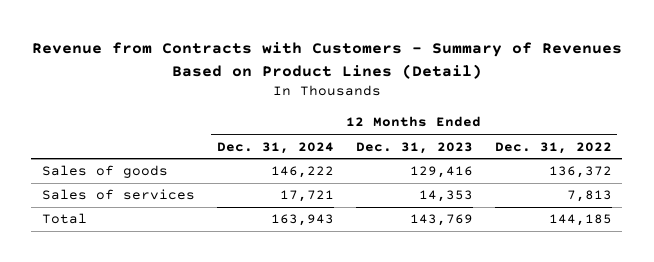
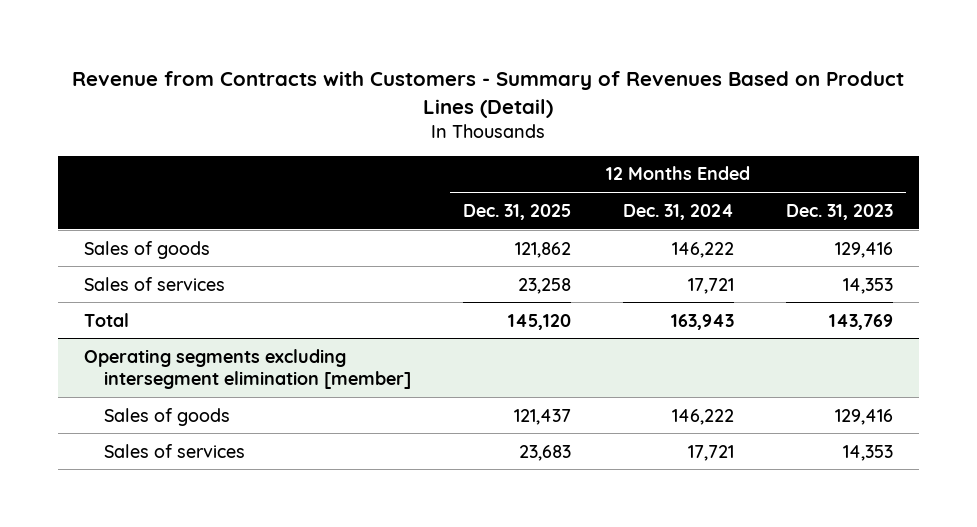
[494,141,612,154] Dec. 31, 2022 -> none
none -> [463,203,572,220] Dec. 31, 2025
none -> [83,348,412,390] Operating segments excluding intersegment elimination [member]
none -> [104,407,231,426] Sales of goods
none -> [104,443,246,458] Sales of services

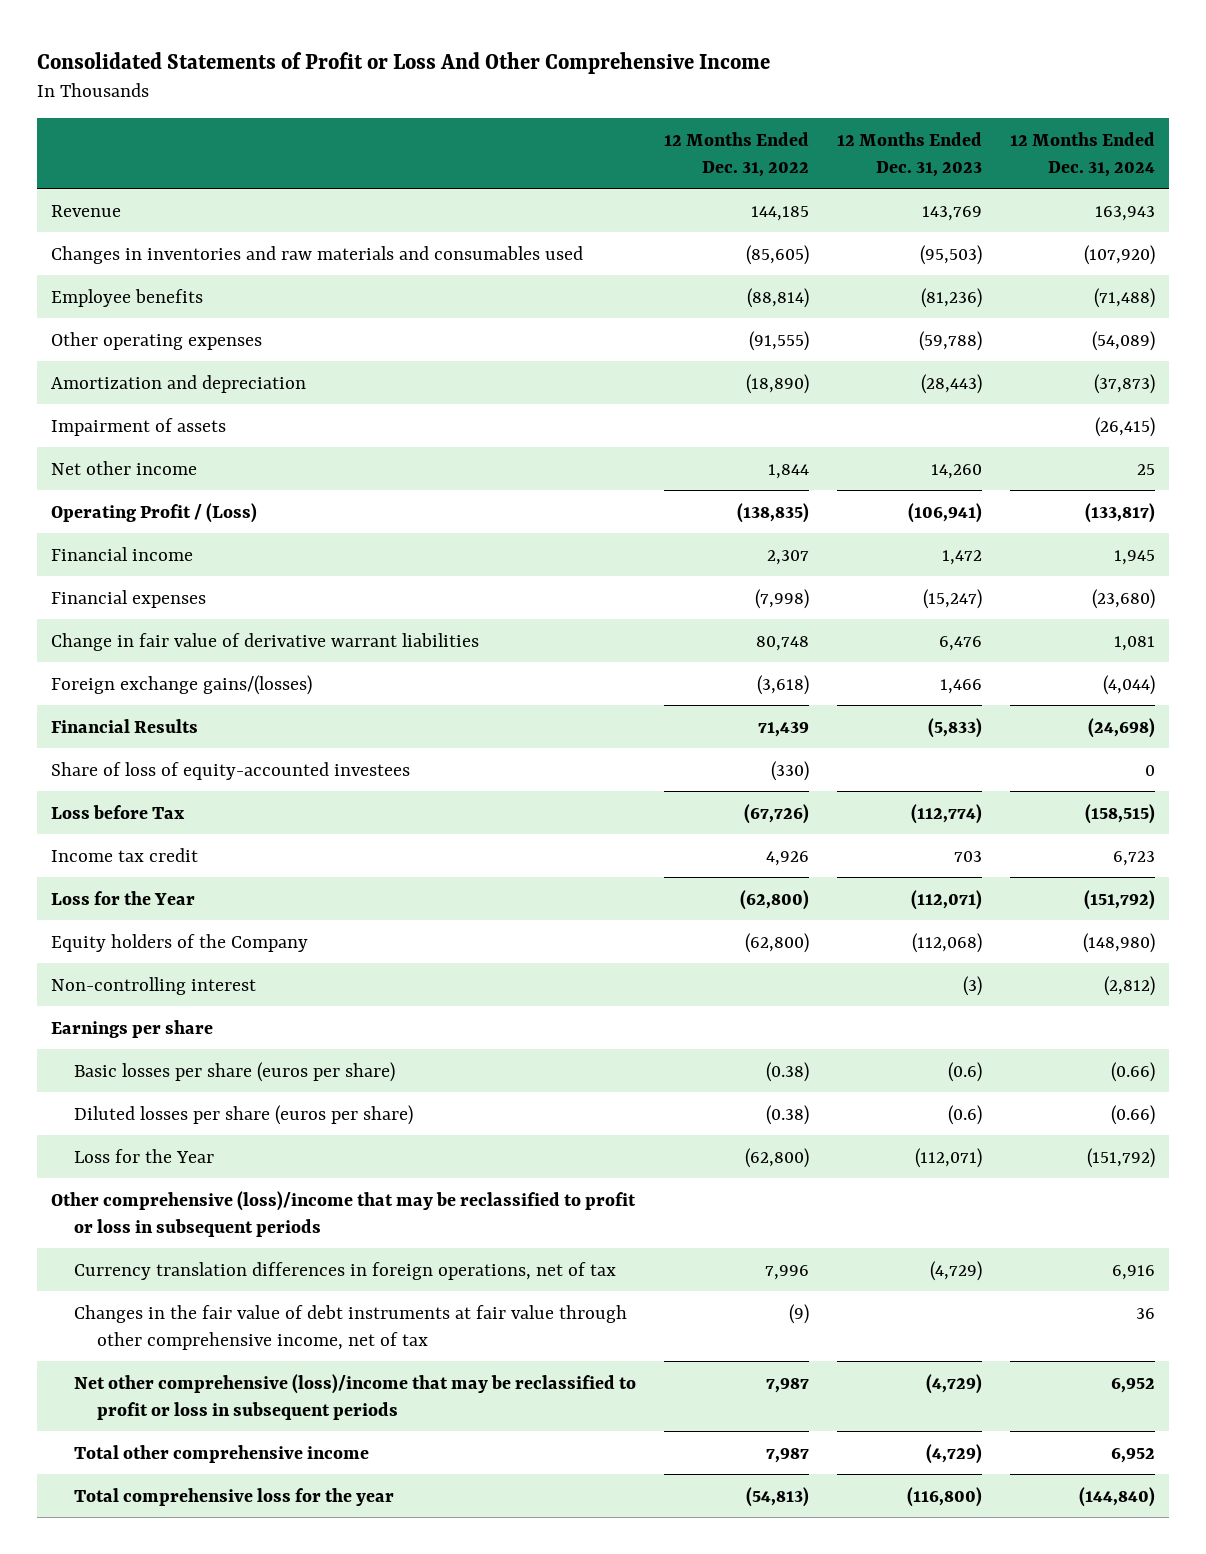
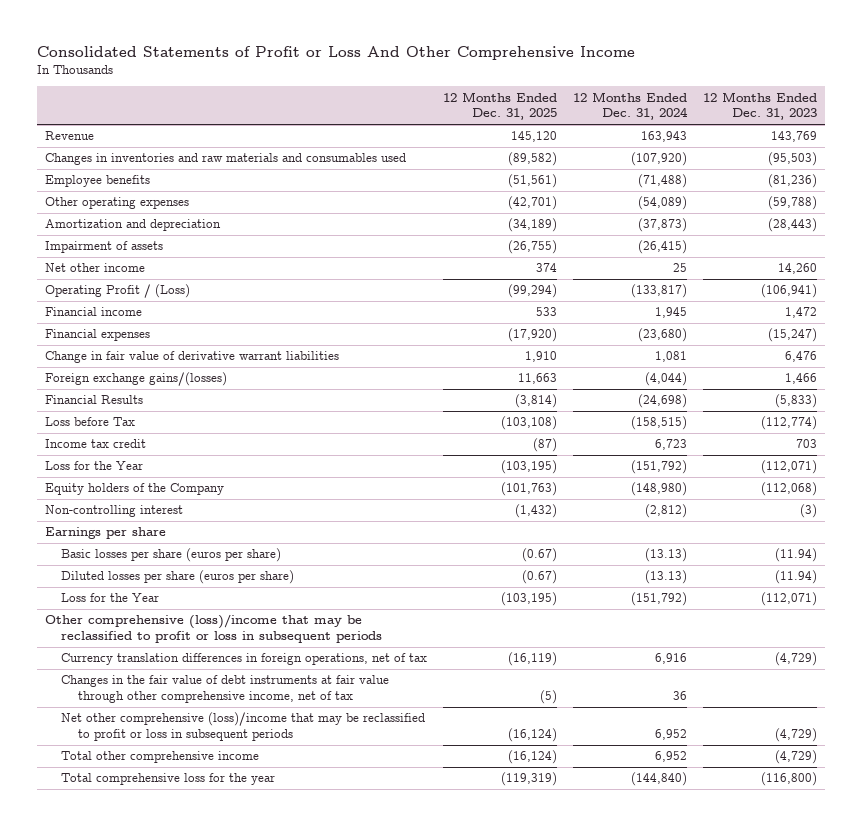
[663,131,809,177] 12 Months Ended Dec. 31, 2022 -> none
none -> [443,91,558,121] 12 Months Ended Dec. 31, 2025
[50,761,410,780] Share of loss of equity-accounted investees -> none
[948,1061,983,1082] (0.6) -> [774,548,817,563] (11.94)
[1111,1061,1156,1082] (0.66) -> [645,548,688,563] (13.13)
[948,1104,983,1125] (0.6) -> [774,570,817,585] (11.94)
[1111,1104,1156,1125] (0.66) -> [645,570,688,585] (13.13)

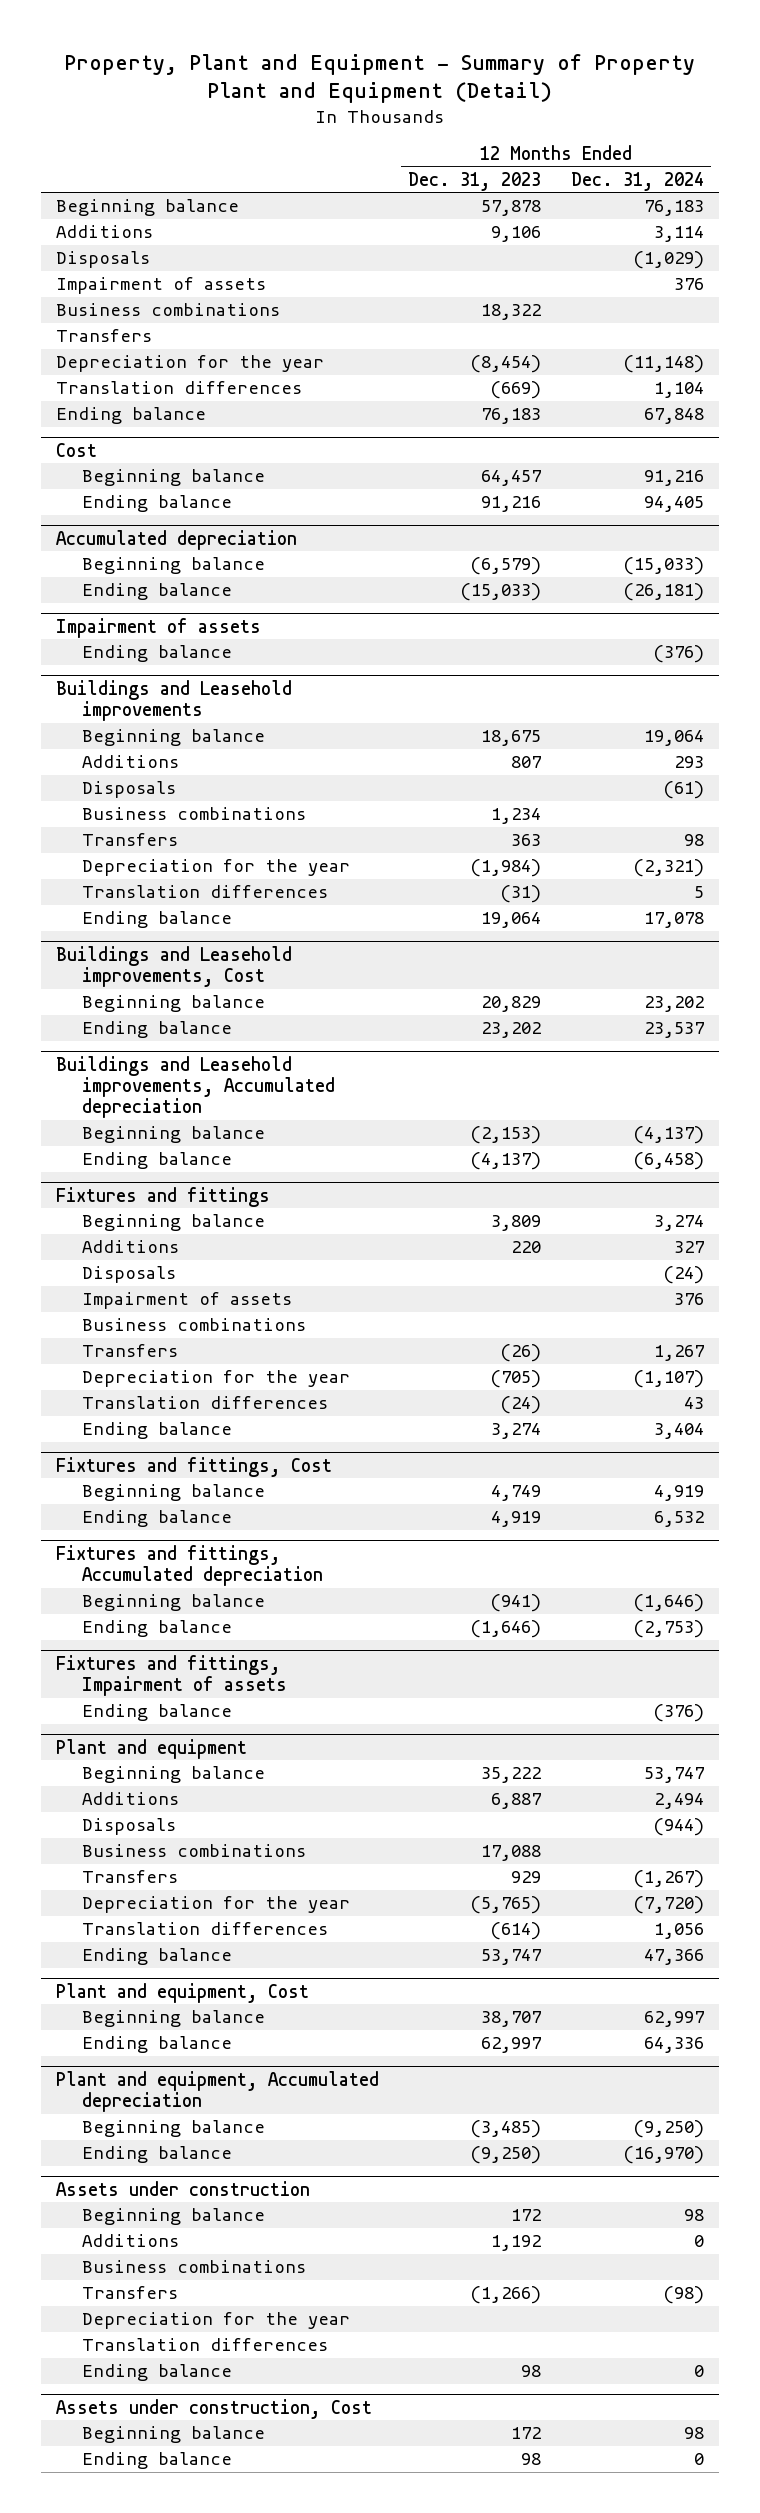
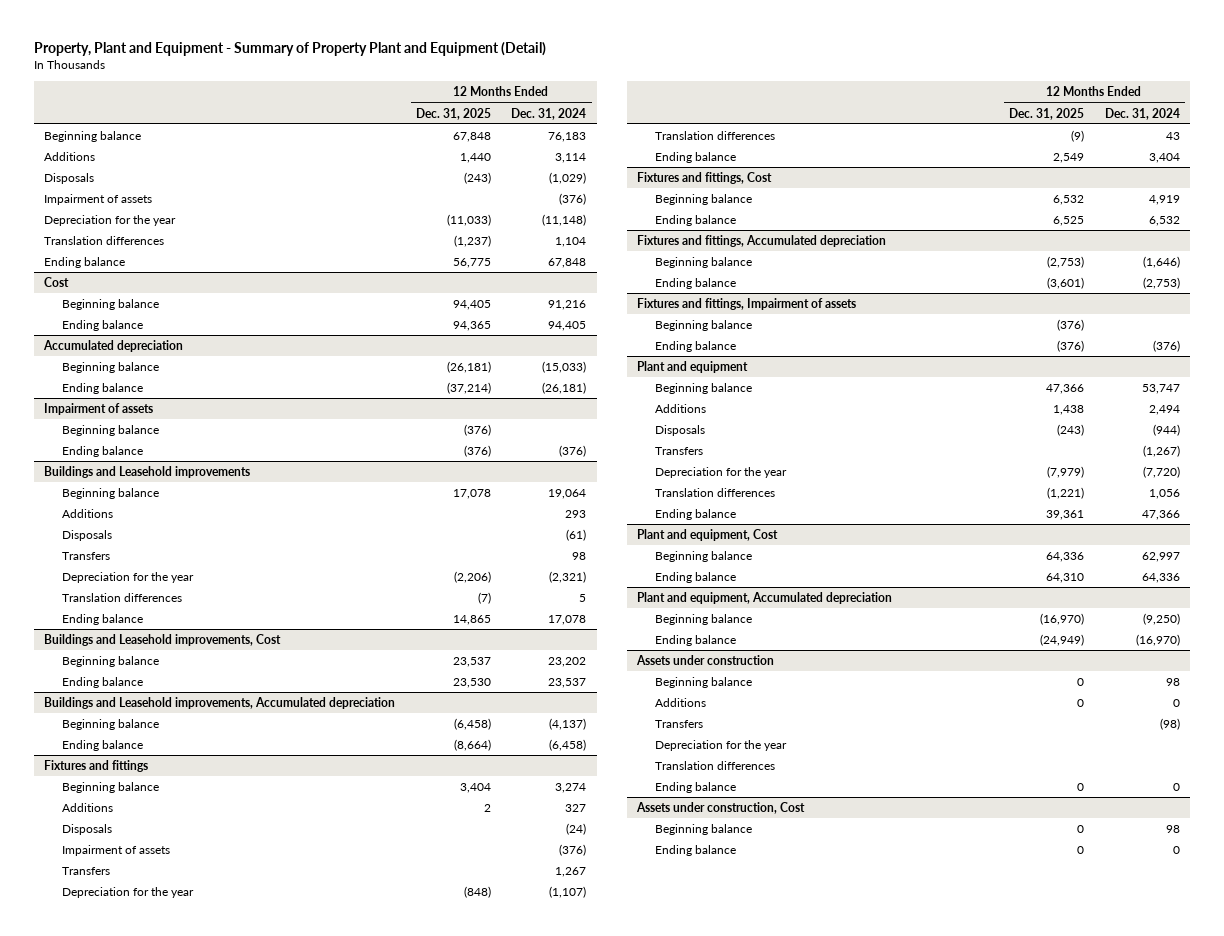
[408,171,542,191] Dec. 31, 2023 -> none
none -> [415,107,491,120] Dec. 31, 2025
[55,303,280,317] Business combinations -> none
[55,329,152,343] Transfers -> none
[673,278,704,291] 376 -> [559,192,587,205] (376)
none -> [61,424,159,436] Beginning balance
[82,807,307,821] Business combinations -> none
[82,1318,307,1332] Business combinations -> none
[673,1293,704,1306] 376 -> [559,843,587,856] (376)
none -> [654,319,752,331] Beginning balance
[82,1844,307,1858] Business combinations -> none
[82,2260,307,2274] Business combinations -> none

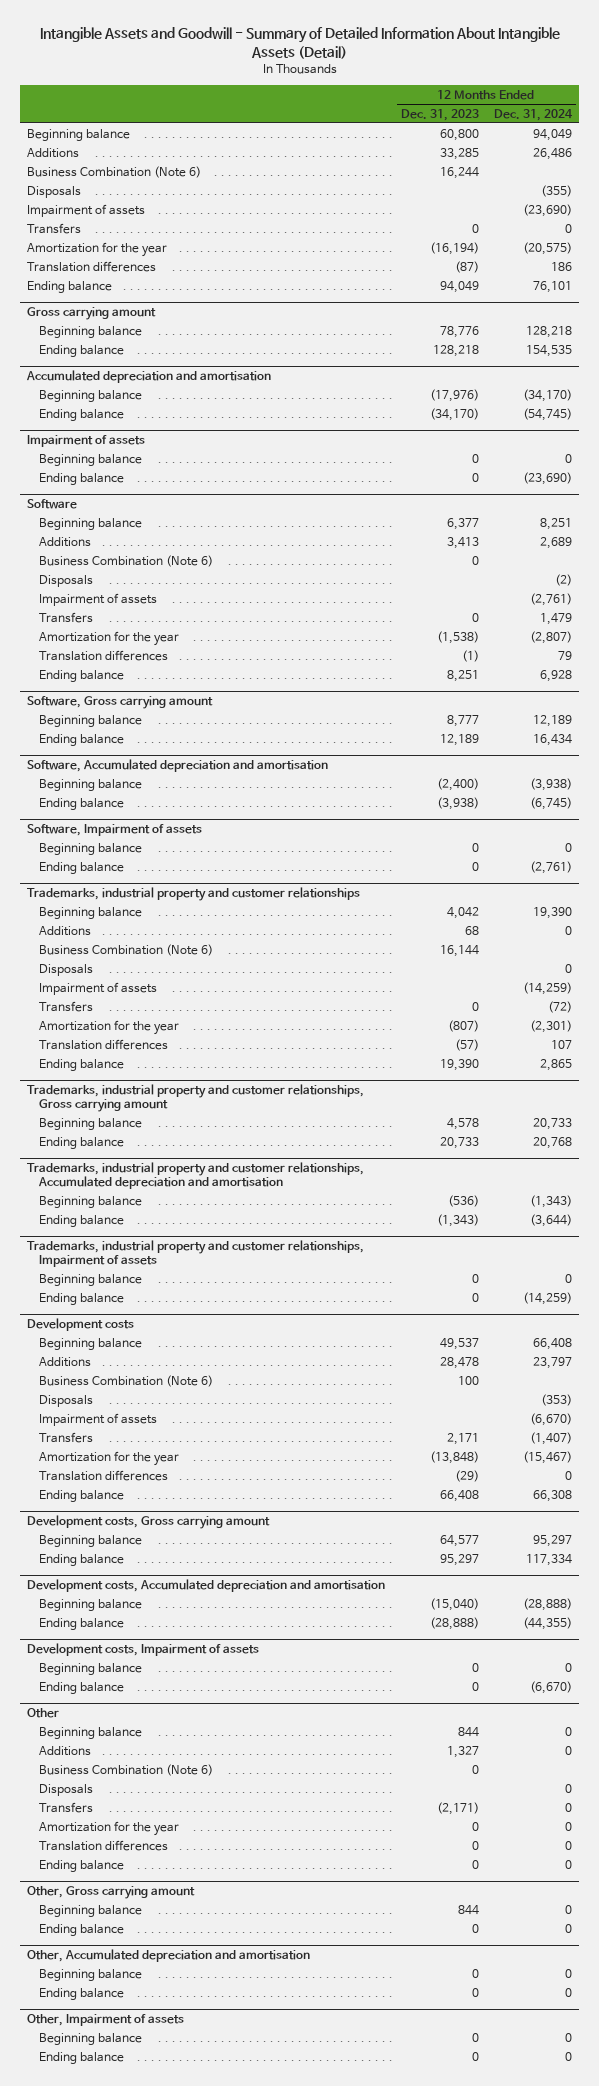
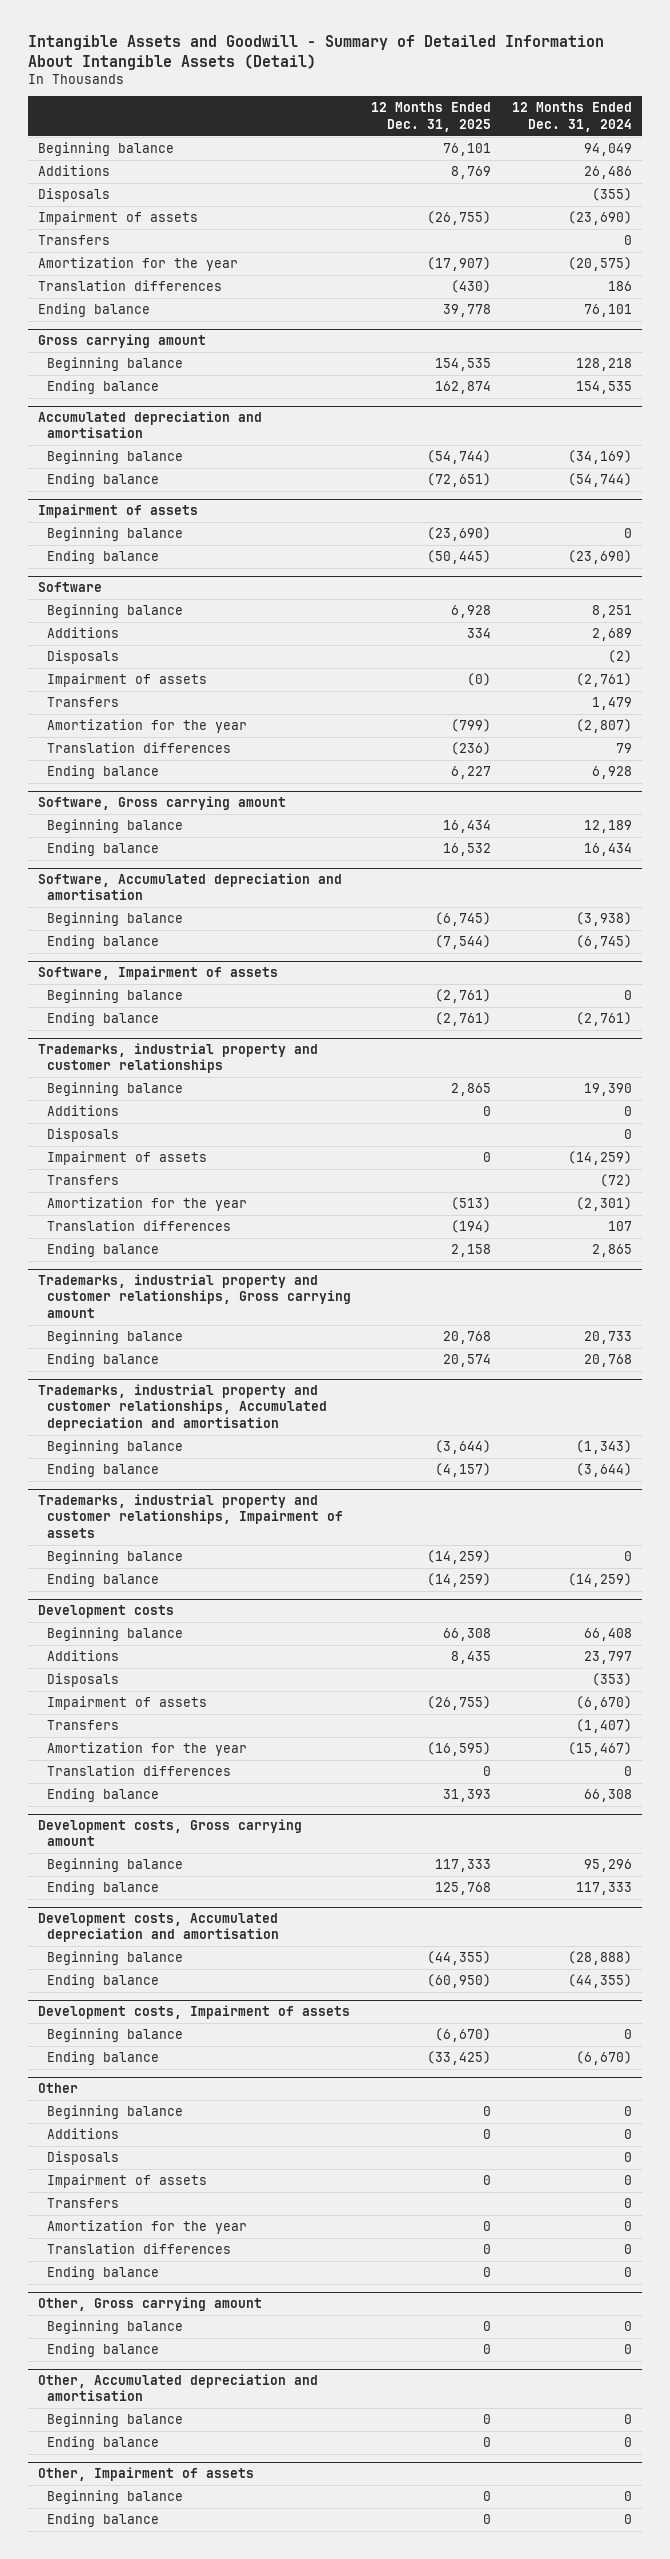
[400,108,479,121] Dec. 31, 2023 -> none
none -> [371,102,492,132] 12 Months Ended Dec. 31, 2025
[27,165,202,178] Business Combination (Note 6) -> none
[522,388,572,402] (34,170) -> [567,450,632,465] (34,169)
[522,407,572,421] (54,745) -> [567,473,632,488] (54,744)
[38,554,213,567] Business Combination (Note 6) -> none
[38,943,213,956] Business Combination (Note 6) -> none
[38,1374,213,1387] Business Combination (Note 6) -> none
[532,1534,572,1547] 95,297 -> [583,1859,632,1873] 95,296
[525,1553,572,1566] 117,334 -> [575,1882,632,1896] 117,333
[38,1763,213,1776] Business Combination (Note 6) -> none
none -> [46,2174,207,2189] Impairment of assets

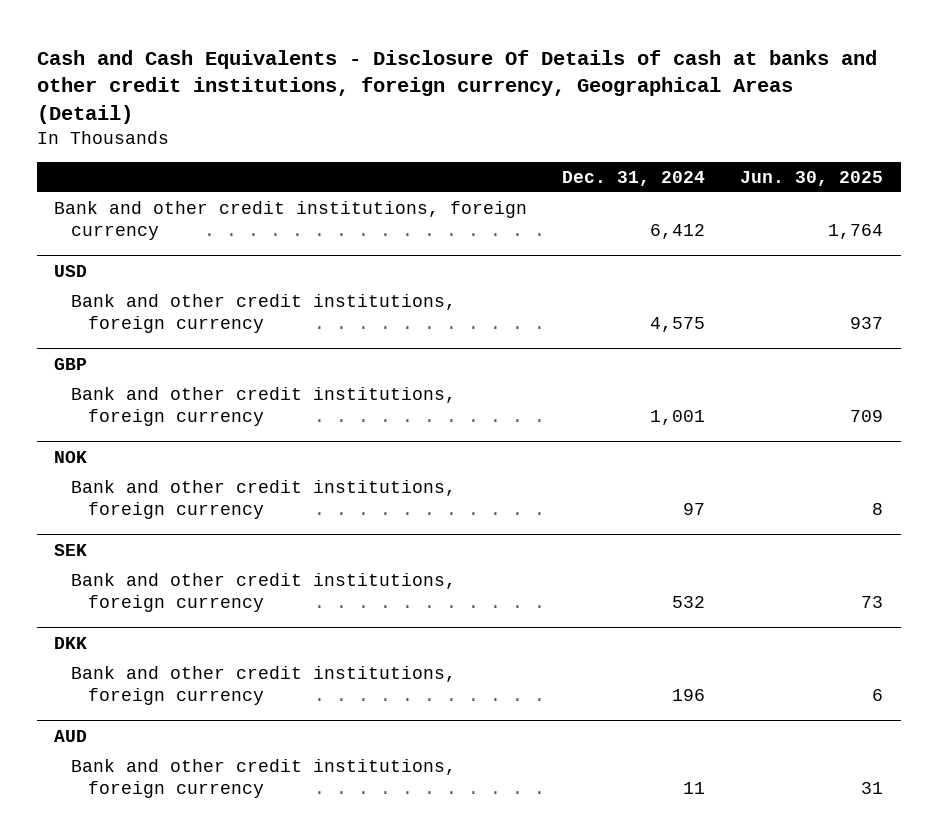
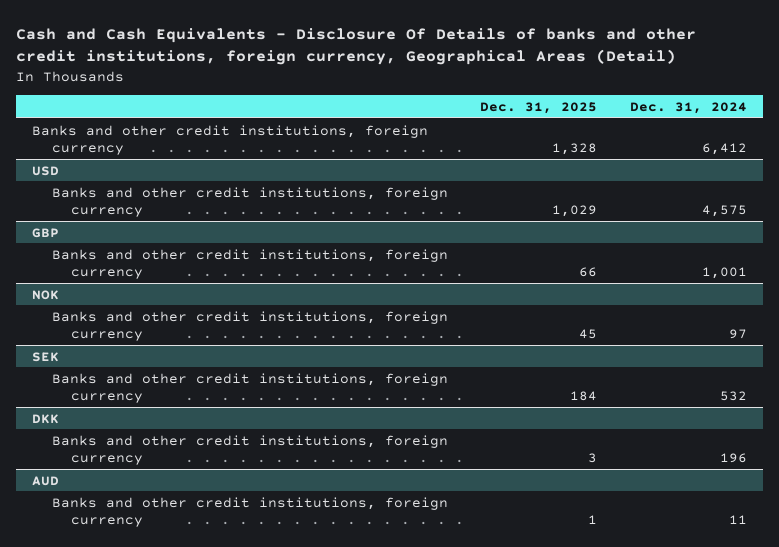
[36,49,877,124] Cash and Cash Equivalents - Disclosure Of Details of cash at banks and other credit institutions, foreign currency, Geographical Areas (Detail) -> [16,27,697,66] Cash and Cash Equivalents - Disclosure Of Details of banks and other credit institutions, foreign currency, Geographical Areas (Detail)
[740,170,884,186] Jun. 30, 2025 -> none
none -> [480,101,598,114] Dec. 31, 2025
[54,200,528,240] Bank and other credit institutions, foreign currency -> [32,124,429,156] Banks and other credit institutions, foreign currency
[71,293,457,333] Bank and other credit institutions, foreign currency -> [51,186,448,218] Banks and other credit institutions, foreign currency
[71,386,457,426] Bank and other credit institutions, foreign currency -> [51,248,448,280] Banks and other credit institutions, foreign currency
[71,479,457,519] Bank and other credit institutions, foreign currency -> [51,310,448,342] Banks and other credit institutions, foreign currency
[71,572,457,612] Bank and other credit institutions, foreign currency -> [51,372,448,404] Banks and other credit institutions, foreign currency
[71,665,457,705] Bank and other credit institutions, foreign currency -> [51,434,448,466] Banks and other credit institutions, foreign currency
[71,758,457,798] Bank and other credit institutions, foreign currency -> [51,496,448,528] Banks and other credit institutions, foreign currency

